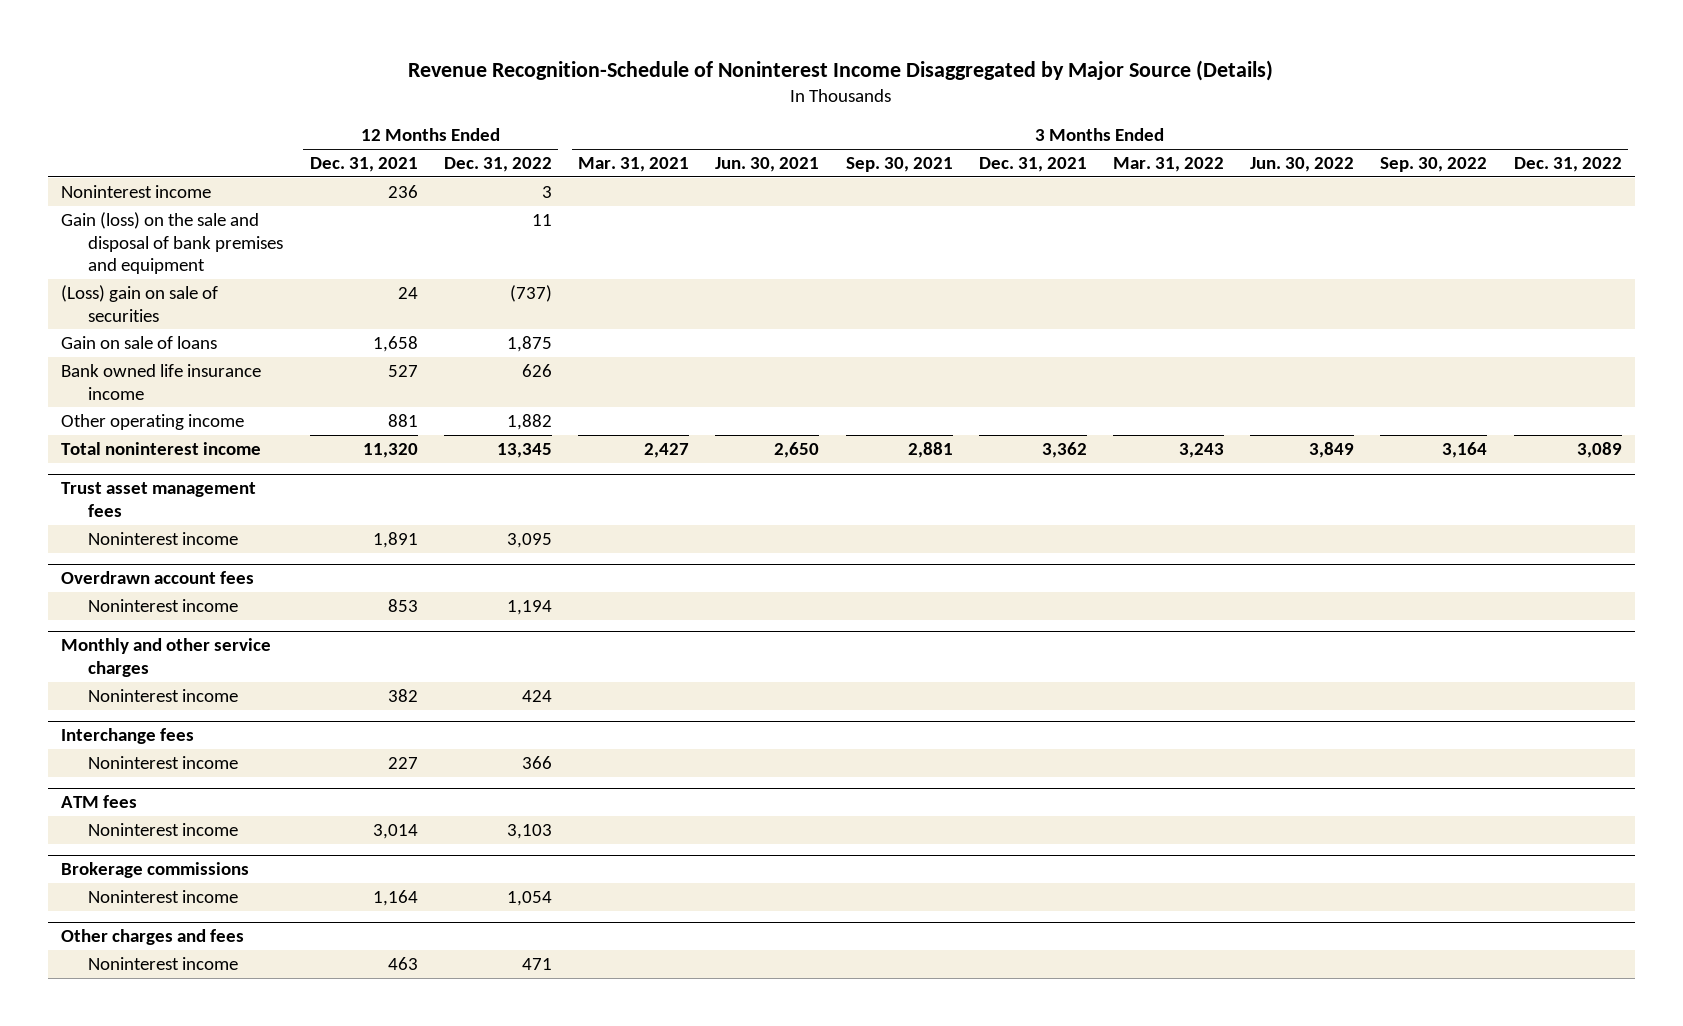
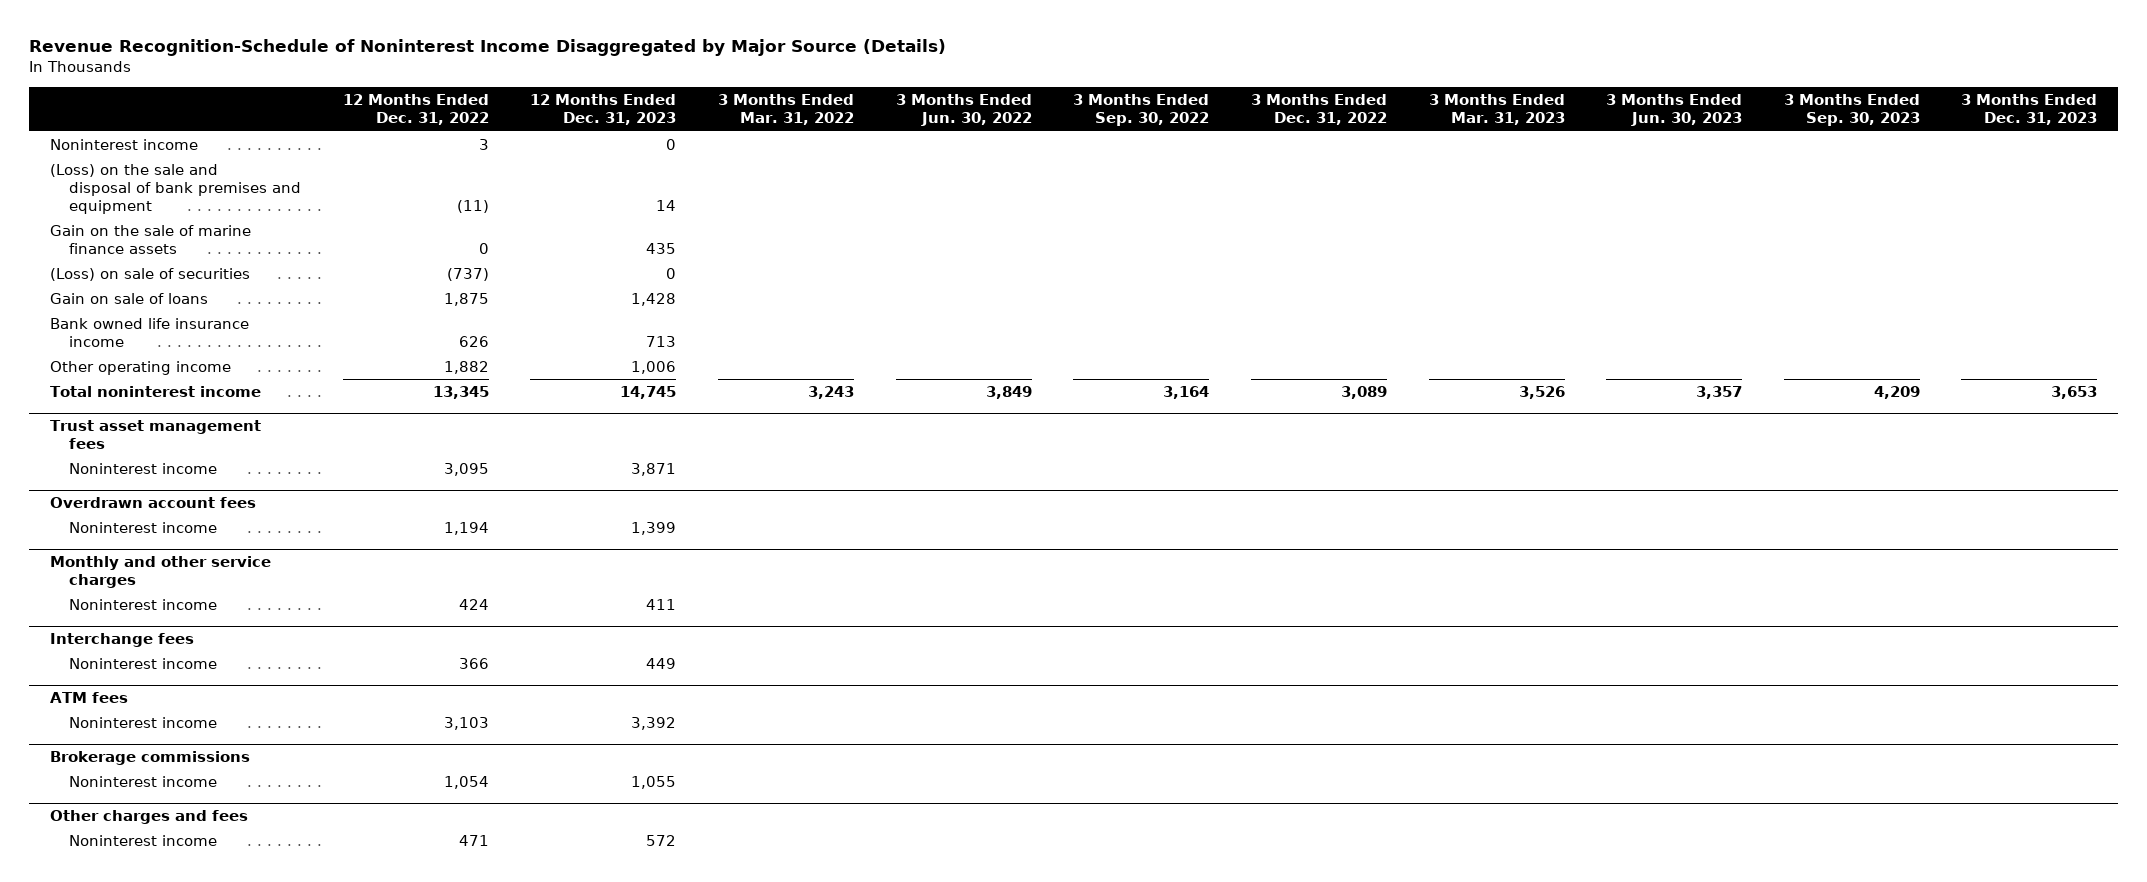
[309,157,418,173] Dec. 31, 2021 -> none
[578,157,690,173] Mar. 31, 2021 -> none
[715,157,820,173] Jun. 30, 2021 -> none
[845,157,953,173] Sep. 30, 2021 -> none
[978,157,1087,173] Dec. 31, 2021 -> none
none -> [530,94,677,126] 12 Months Ended Dec. 31, 2023
none -> [1428,94,1565,126] 3 Months Ended Mar. 31, 2023
none -> [1606,94,1743,127] 3 Months Ended Jun. 30, 2023
none -> [1783,94,1920,127] 3 Months Ended Sep. 30, 2023
none -> [1961,94,2098,126] 3 Months Ended Dec. 31, 2023
[60,212,284,275] Gain (loss) on the sale and disposal of bank premises and equipment -> [49,164,302,215] (Loss) on the sale and disposal of bank premises and equipment
[531,214,552,227] 11 -> [456,200,489,214] (11)
none -> [49,225,251,255] Gain on the sale of marine finance assets
[60,285,218,322] (Loss) gain on sale of securities -> [49,268,250,282] (Loss) on sale of securities

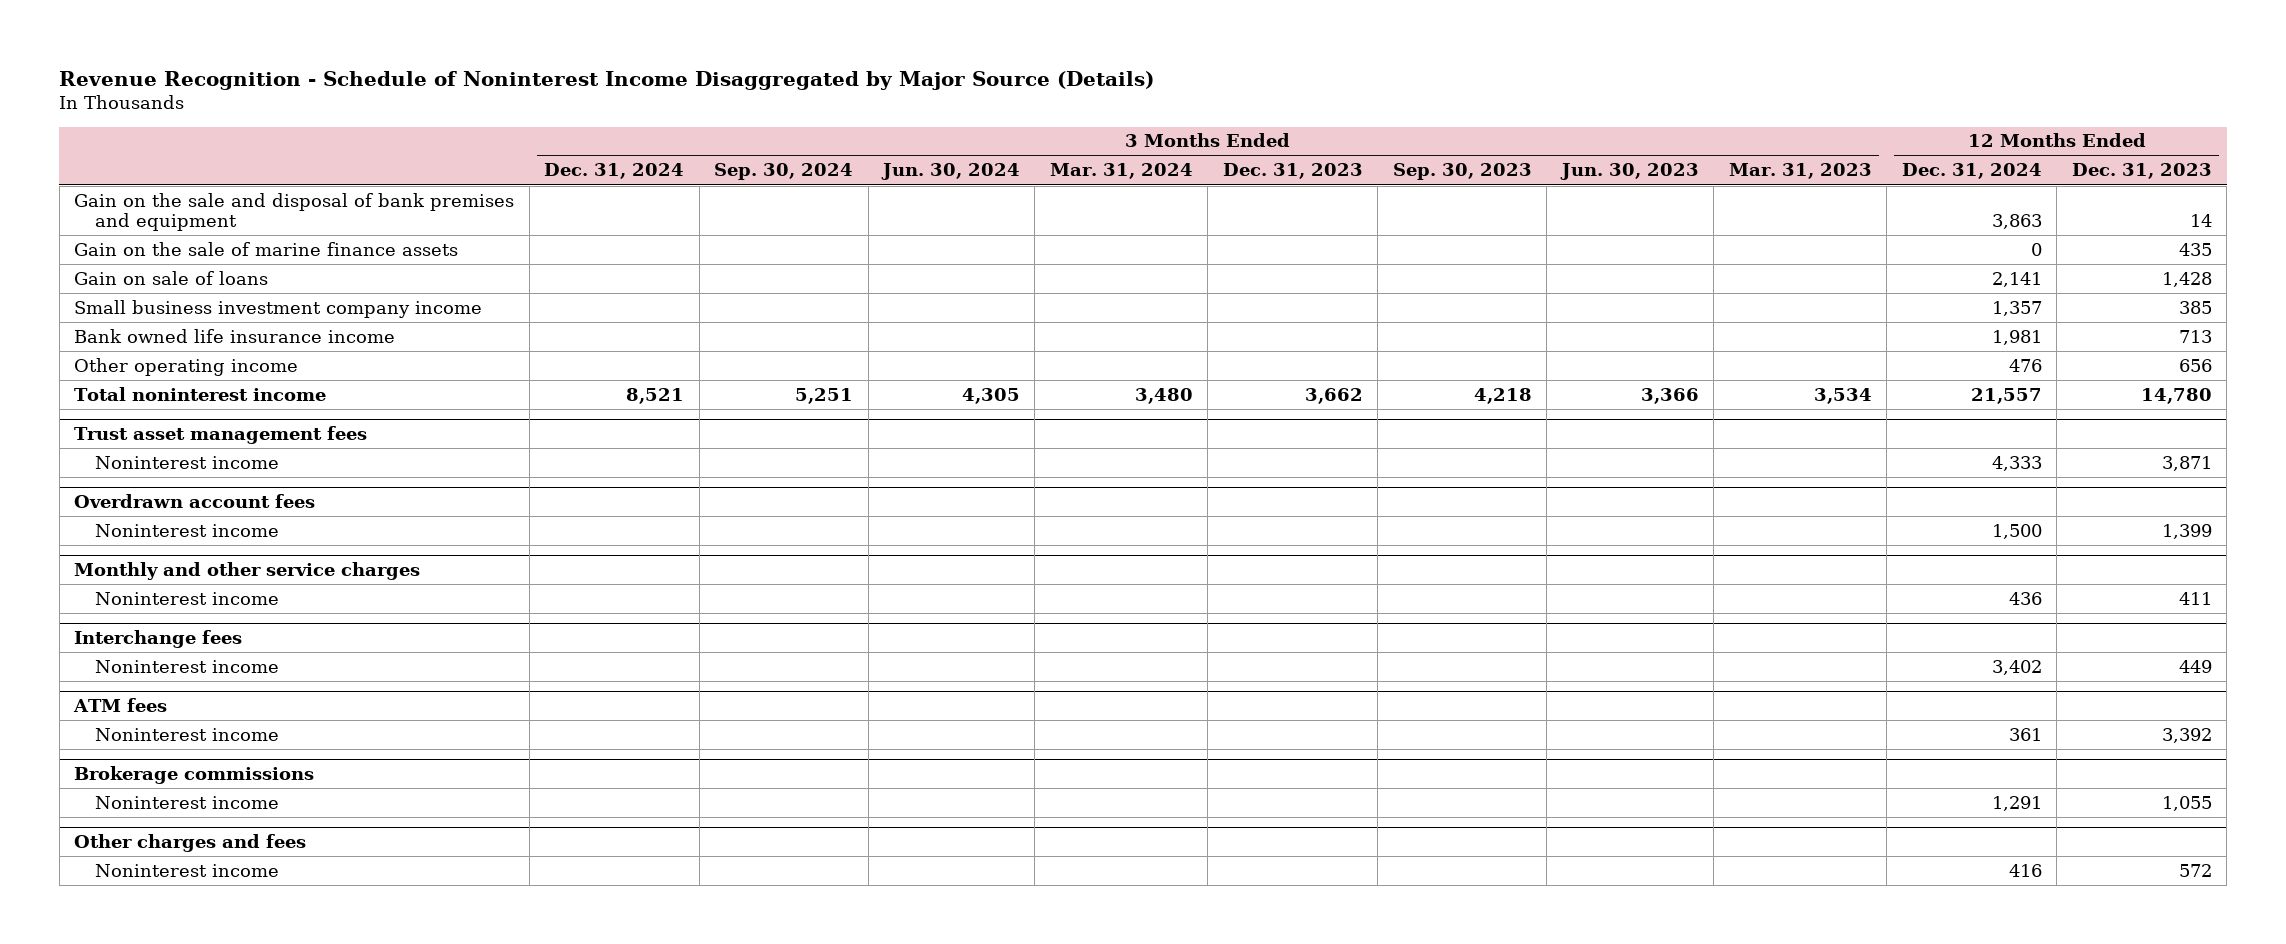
[28,39,946,57] Revenue Recognition-Schedule of Noninterest Income Disaggregated by Major Source (Details) -> [59,70,1155,90] Revenue Recognition - Schedule of Noninterest Income Disaggregated by Major Source (Details)
[342,94,489,126] 12 Months Ended Dec. 31, 2022 -> none
[718,94,855,126] 3 Months Ended Mar. 31, 2022 -> none
[895,94,1032,127] 3 Months Ended Jun. 30, 2022 -> none
[1073,94,1210,127] 3 Months Ended Sep. 30, 2022 -> none
[1250,94,1387,126] 3 Months Ended Dec. 31, 2022 -> none
none -> [544,163,685,180] Dec. 31, 2024
none -> [714,163,854,181] Sep. 30, 2024
none -> [880,163,1020,181] Jun. 30, 2024
none -> [1049,163,1193,180] Mar. 31, 2024
none -> [1901,163,2042,180] Dec. 31, 2024
[49,139,198,151] Noninterest income -> none
[49,164,302,215] (Loss) on the sale and disposal of bank premises and equipment -> [74,192,515,232] Gain on the sale and disposal of bank premises and equipment
[49,268,250,282] (Loss) on sale of securities -> none
none -> [74,299,483,318] Small business investment company income
[631,361,677,375] 1,006 -> [2178,358,2212,372] 656
[620,386,677,400] 14,745 -> [2140,387,2212,404] 14,780
[1518,386,1565,400] 3,526 -> [1813,387,1872,404] 3,534
[1696,386,1743,400] 3,357 -> [1640,387,1699,404] 3,366
[1873,386,1920,400] 4,209 -> [1473,387,1532,404] 4,218
[2051,386,2098,400] 3,653 -> [1304,387,1363,404] 3,662

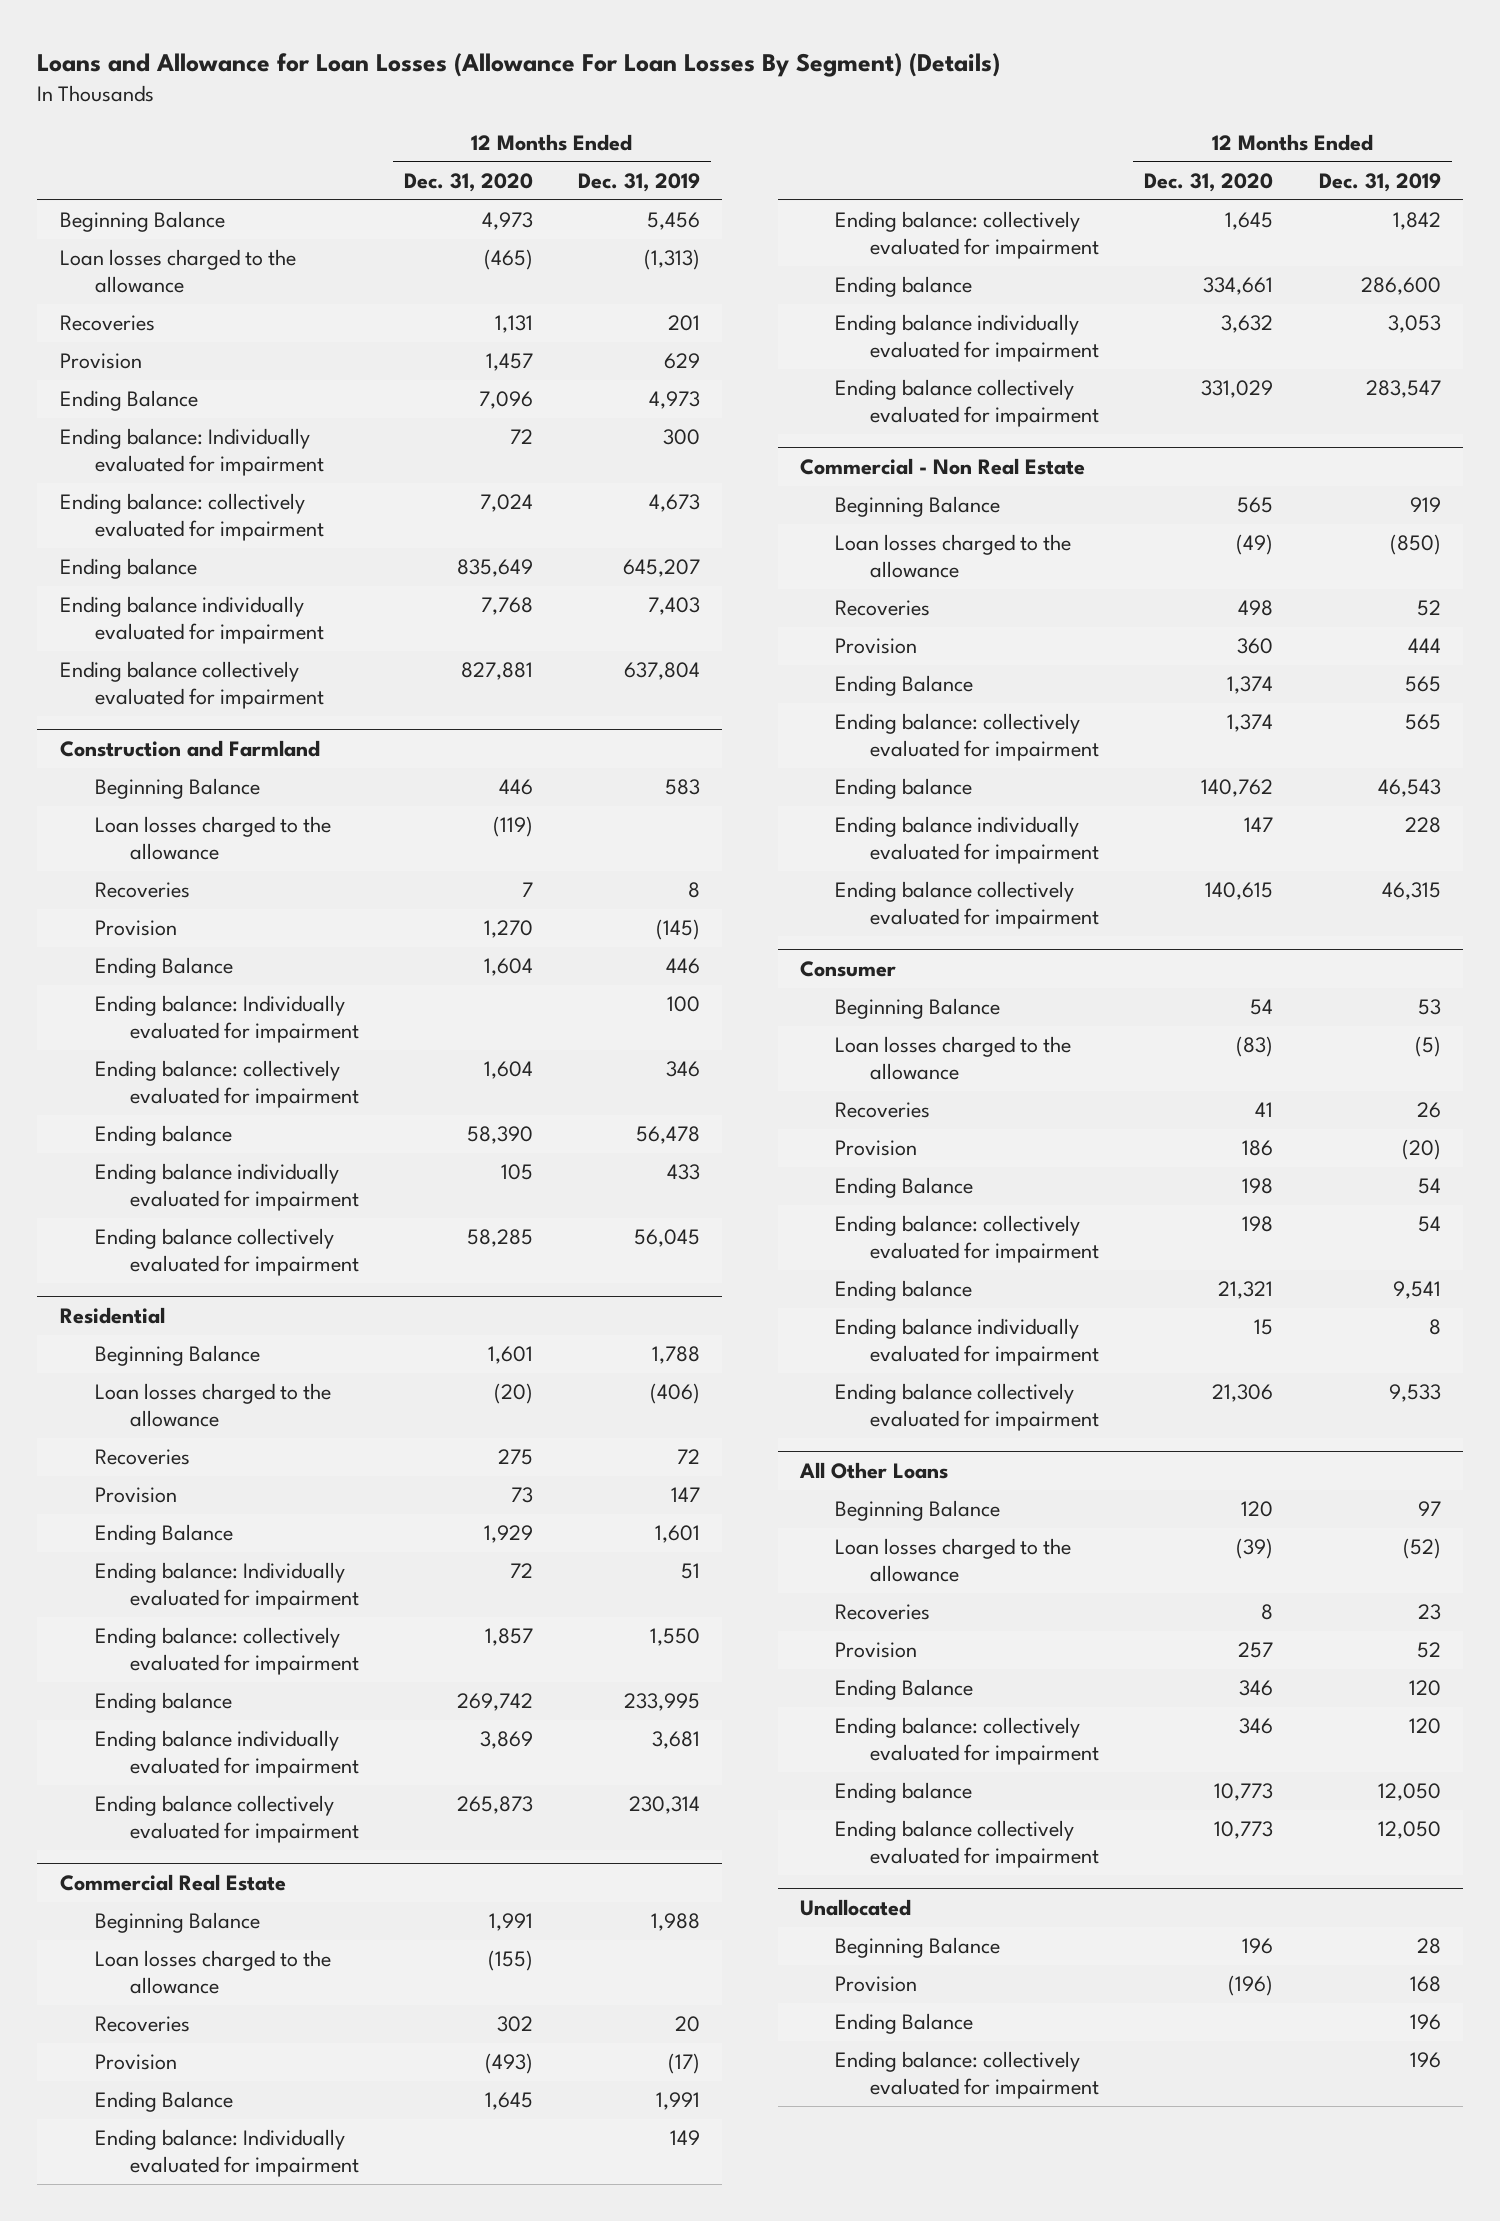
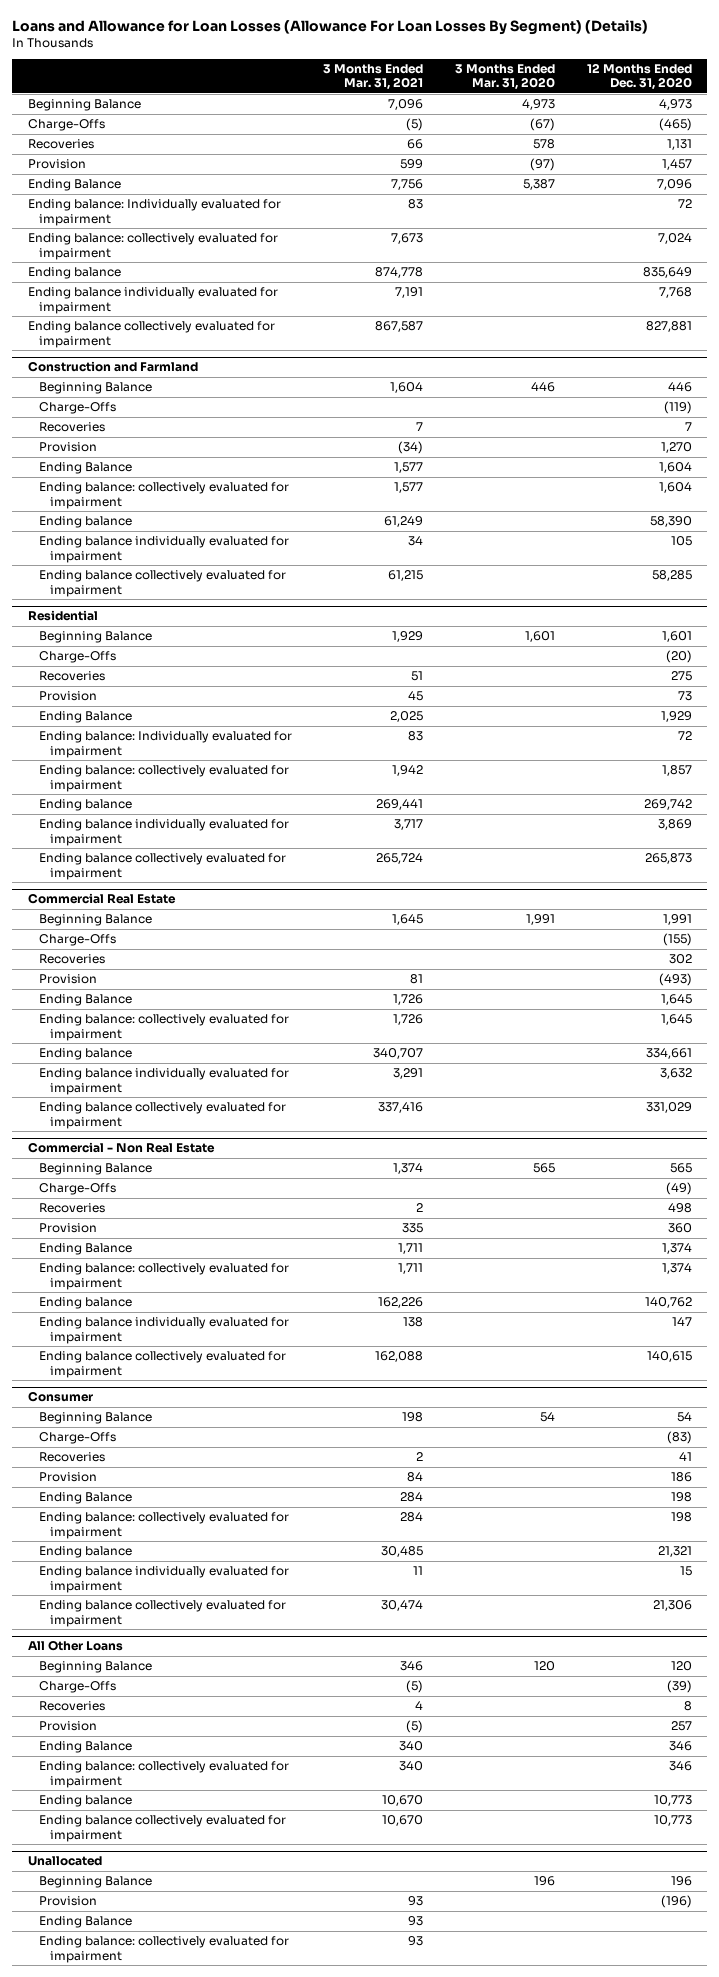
[577,173,700,193] Dec. 31, 2019 -> none
none -> [323,64,424,91] 3 Months Ended Mar. 31, 2021
none -> [454,64,555,91] 3 Months Ended Mar. 31, 2020
[59,249,296,294] Loan losses charged to the allowance -> [27,119,105,132] Charge-Offs
[94,816,331,861] Loan losses charged to the allowance -> [38,402,116,415] Charge-Offs
[94,995,359,1044] Ending balance: Individually evaluated for impairment -> none
[94,1383,331,1428] Loan losses charged to the allowance -> [38,651,116,664] Charge-Offs
[94,1950,331,1995] Loan losses charged to the allowance -> [38,934,116,947] Charge-Offs
[94,2129,359,2178] Ending balance: Individually evaluated for impairment -> none
[835,534,1072,579] Loan losses charged to the allowance -> [38,1183,116,1196] Charge-Offs
[835,1036,1072,1081] Loan losses charged to the allowance -> [38,1432,116,1445] Charge-Offs
[835,1538,1072,1583] Loan losses charged to the allowance -> [38,1681,116,1694] Charge-Offs

